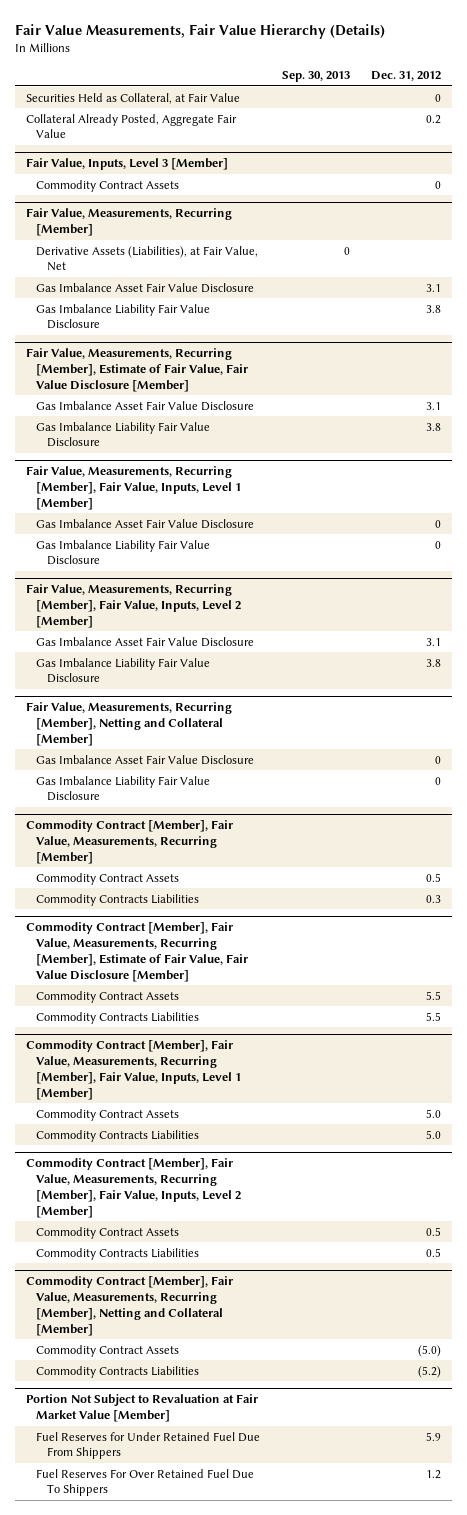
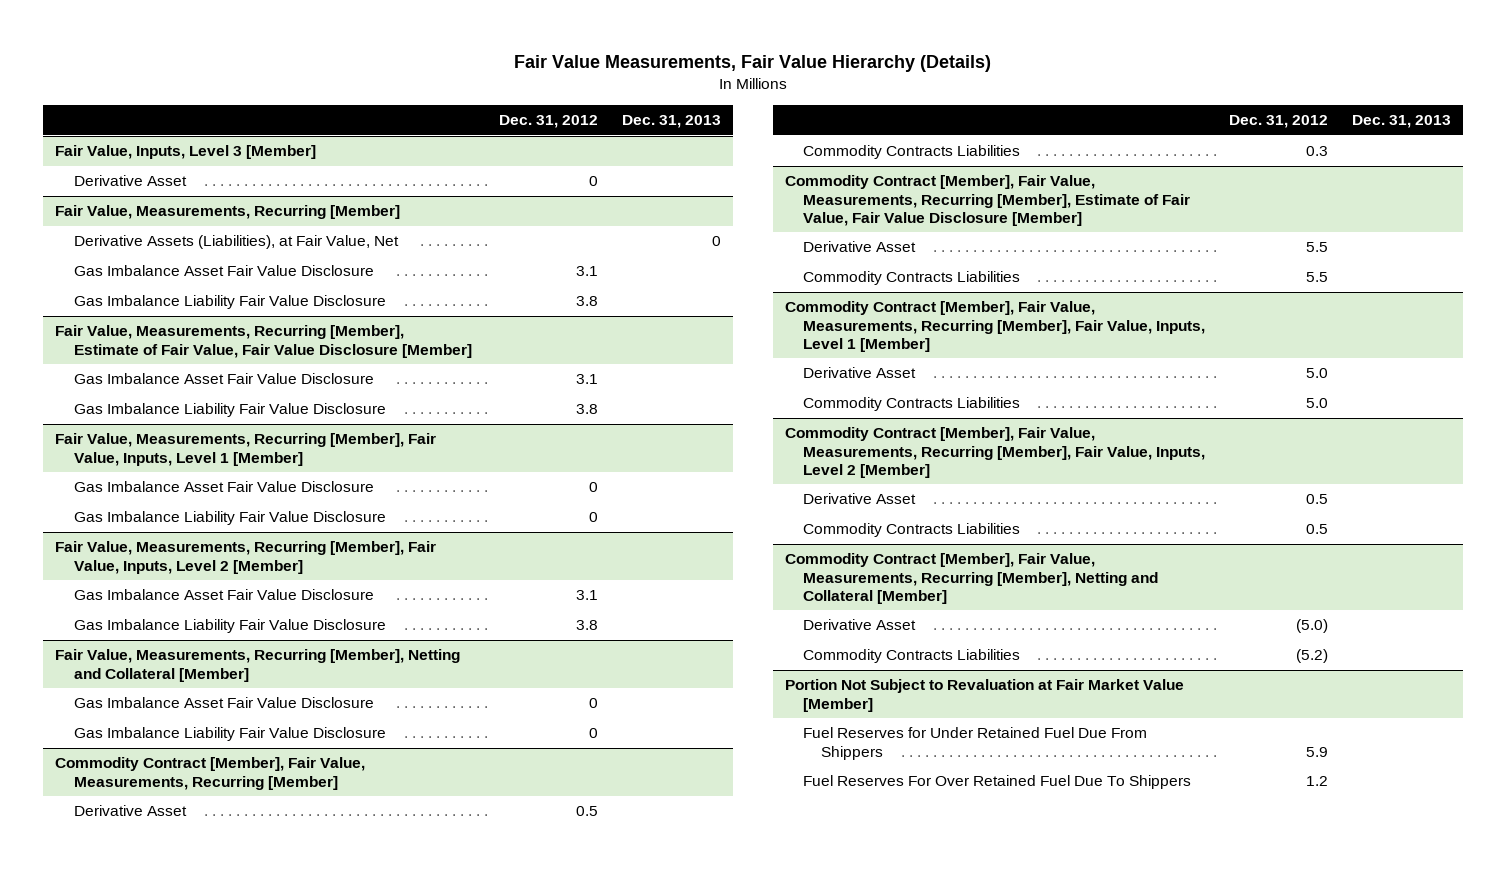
[281,71,350,83] Sep. 30, 2013 -> none
none -> [622,114,722,128] Dec. 31, 2013
[25,92,240,104] Securities Held as Collateral, at Fair Value -> none
[25,113,237,139] Collateral Already Posted, Aggregate Fair Value -> none
[36,179,180,192] Commodity Contract Assets -> [73,175,187,187] Derivative Asset
[36,872,180,885] Commodity Contract Assets -> [73,805,187,817] Derivative Asset
[36,990,180,1003] Commodity Contract Assets -> [803,241,917,253] Derivative Asset
[36,1108,180,1121] Commodity Contract Assets -> [803,367,917,379] Derivative Asset
[36,1226,180,1239] Commodity Contract Assets -> [803,493,917,505] Derivative Asset
[36,1344,180,1357] Commodity Contract Assets -> [803,619,917,631] Derivative Asset

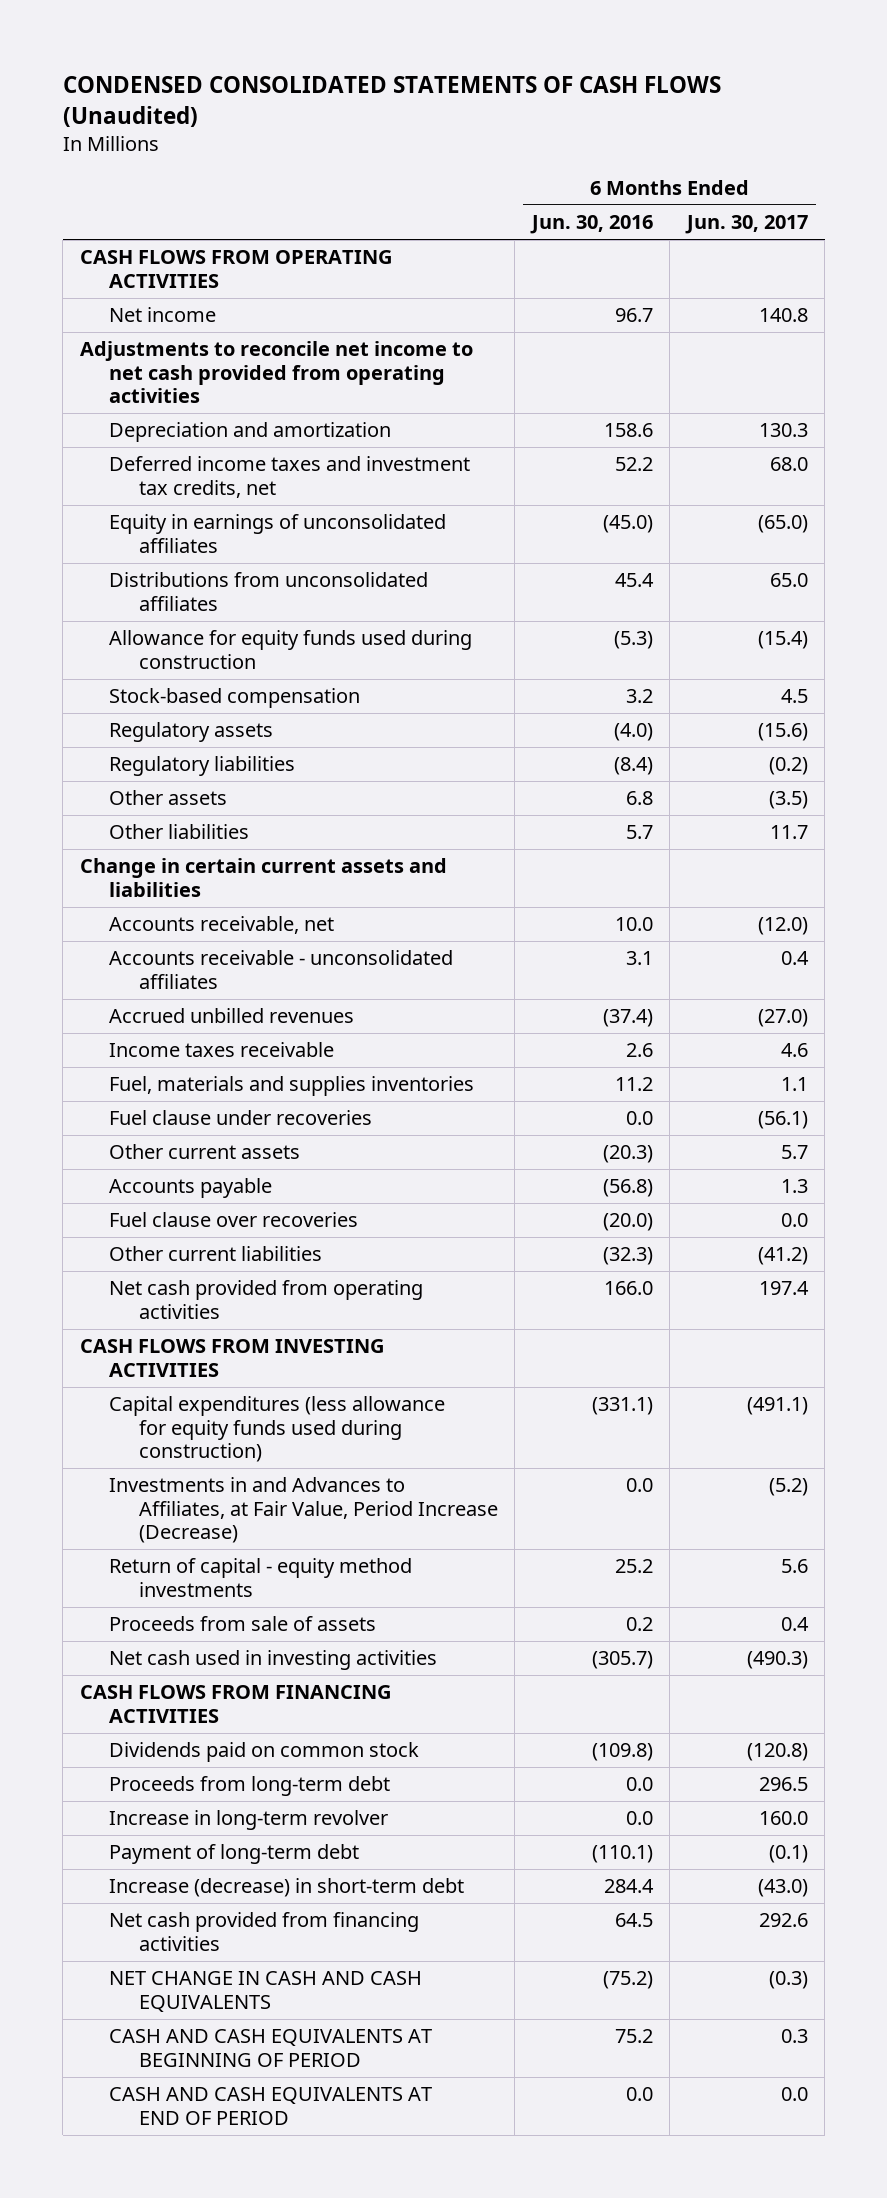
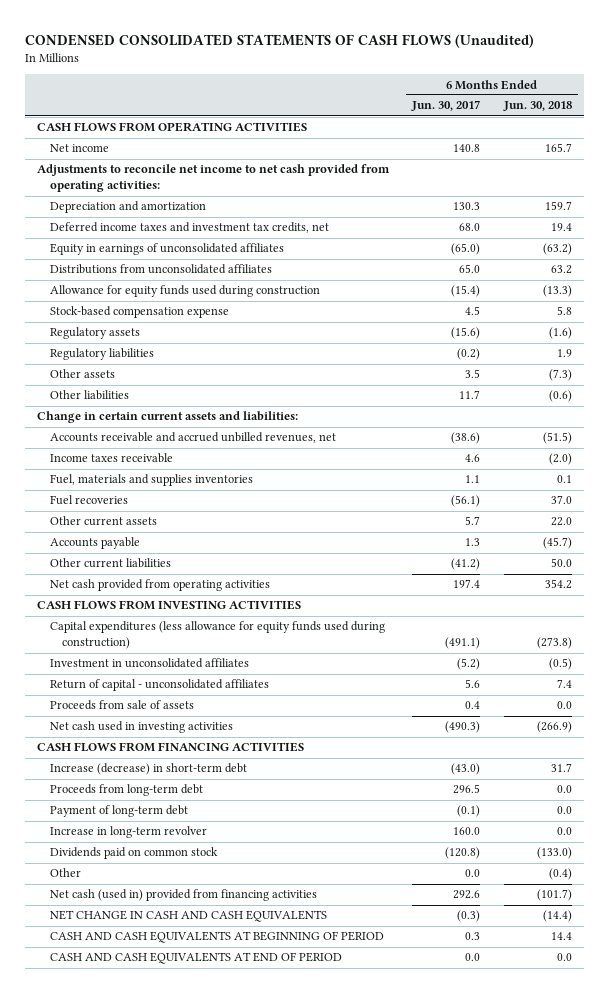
[529,214,653,234] Jun. 30, 2016 -> none
none -> [502,101,572,112] Jun. 30, 2018
[79,341,473,404] Adjustments to reconcile net income to net cash provided from operating activities -> [36,164,390,193] Adjustments to reconcile net income to net cash provided from operating activities:
[109,688,361,709] Stock-based compensation -> [49,306,229,319] Stock-based compensation expense
[768,791,808,810] (3.5) -> [465,369,481,379] 3.5
[109,950,454,989] Accounts receivable - unconsolidated affiliates -> none
[109,1008,355,1024] Accrued unbilled revenues -> none
[79,858,447,897] Change in certain current assets and liabilities -> [36,411,298,424] Change in certain current assets and liabilities:
[109,916,335,935] Accounts receivable, net -> [49,432,336,444] Accounts receivable and accrued unbilled revenues, net
[757,917,808,936] (12.0) -> [451,432,481,445] (38.6)
[109,1110,373,1126] Fuel clause under recoveries -> [49,495,128,506] Fuel recoveries
[109,1212,359,1228] Fuel clause over recoveries -> none
[109,1477,498,1544] Investments in and Advances to Affiliates, at Fair Value, Period Increase (Decrease) -> [49,658,249,669] Investment in unconsolidated affiliates
[109,1558,413,1597] Return of capital - equity method investments -> [49,679,269,692] Return of capital - unconsolidated affiliates
[109,1878,465,1898] Increase (decrease) in short-term debt -> [49,763,247,776] Increase (decrease) in short-term debt
[109,1810,389,1831] Increase in long-term revolver -> [49,826,207,839] Increase in long-term revolver
[109,1742,420,1763] Dividends paid on common stock -> [49,847,218,860] Dividends paid on common stock
none -> [49,868,81,878] Other
[109,1912,420,1951] Net cash provided from financing activities -> [49,889,317,902] Net cash (used in) provided from financing activities

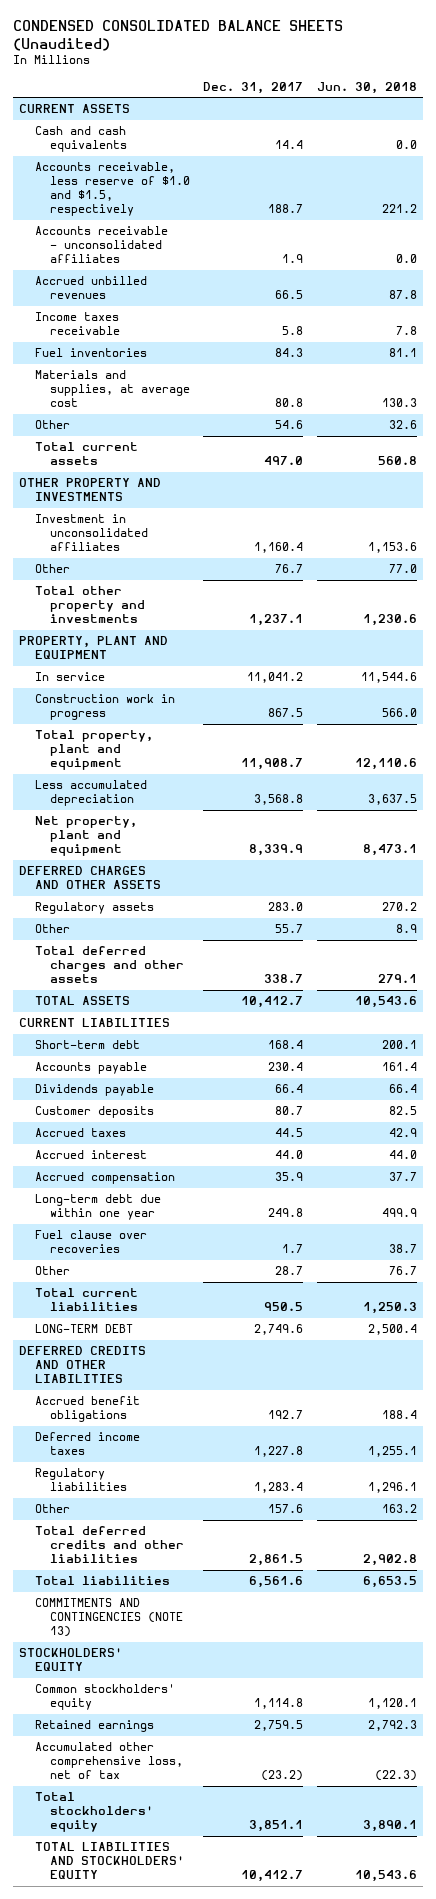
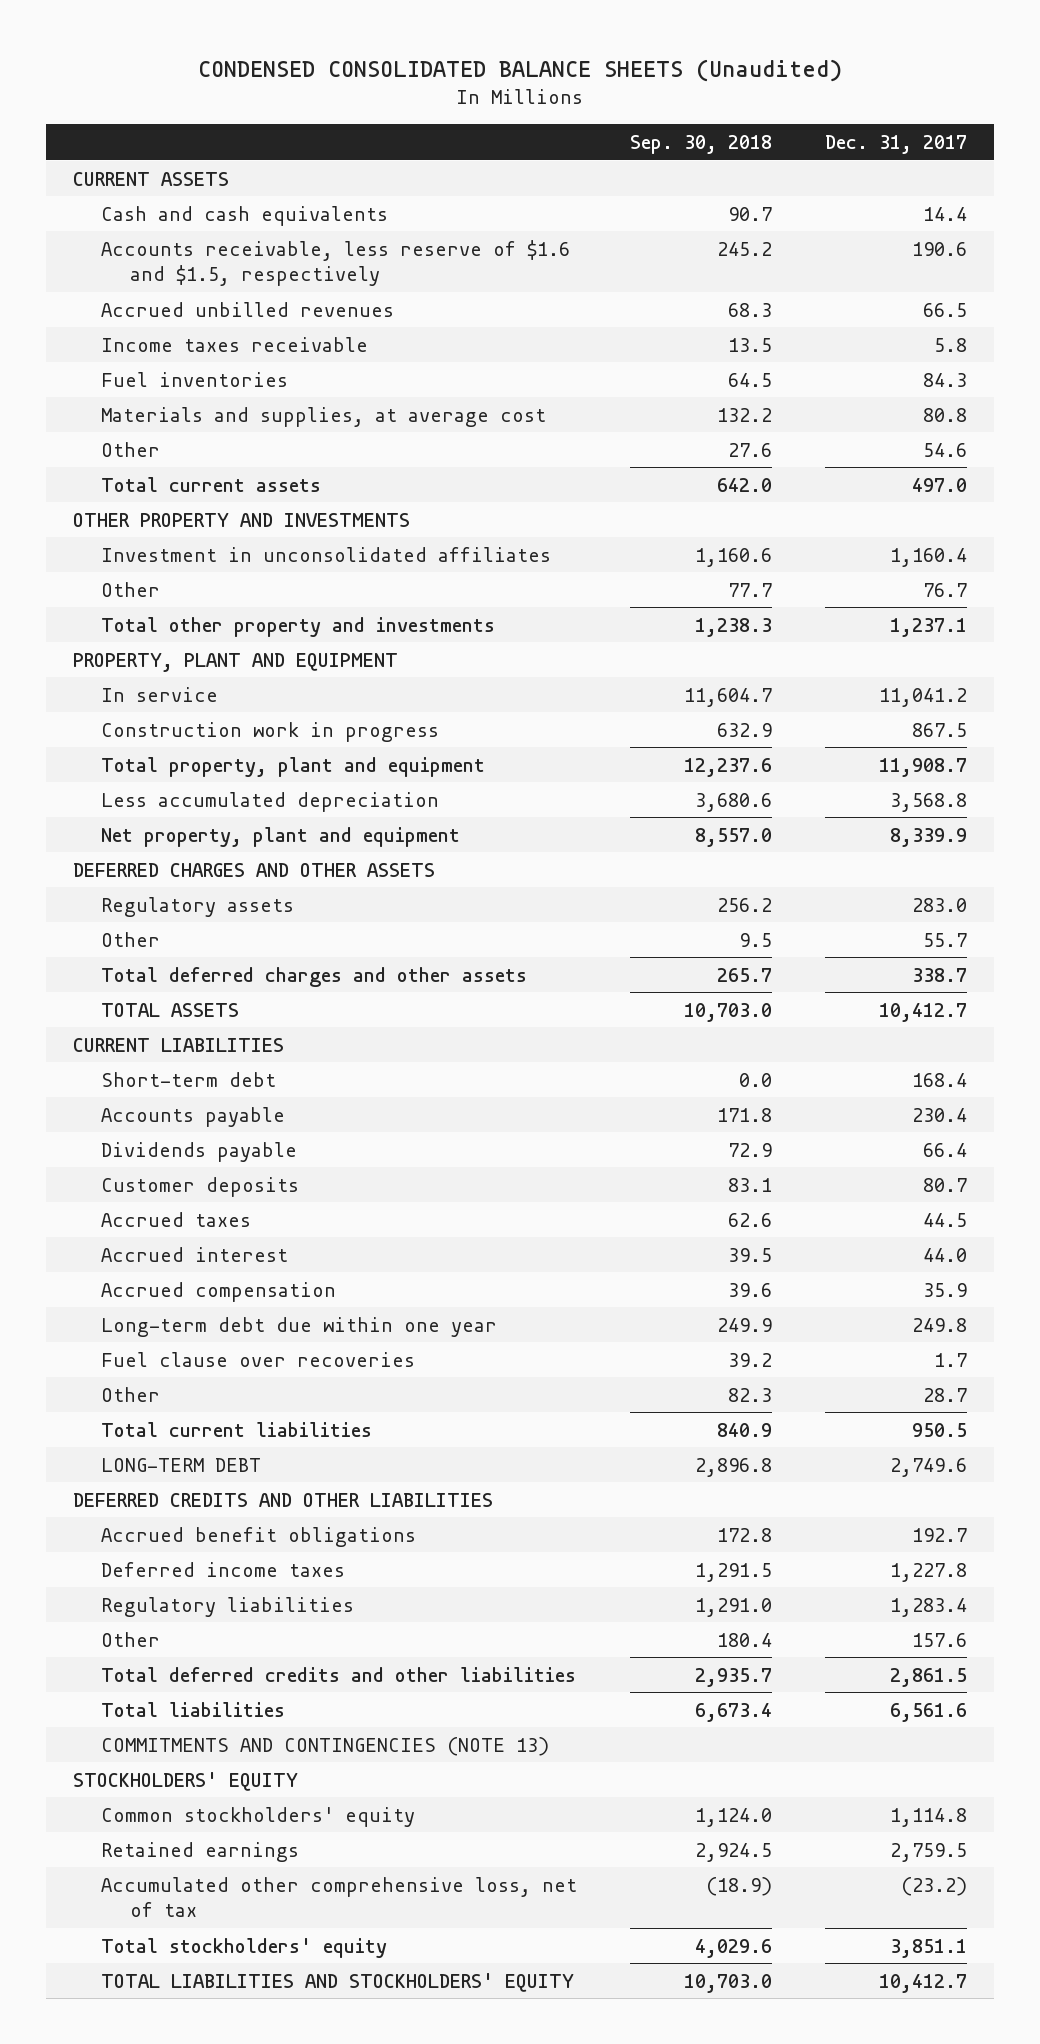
[316,81,417,94] Jun. 30, 2018 -> none
none -> [630,134,773,154] Sep. 30, 2018
[34,226,168,264] Accounts receivable - unconsolidated affiliates -> none
[34,162,191,217] Accounts receivable, less reserve of $1.0 and $1.5, respectively -> [101,239,571,287] Accounts receivable, less reserve of $1.6 and $1.5, respectively
[268,204,304,214] 188.7 -> [912,241,968,256] 190.6

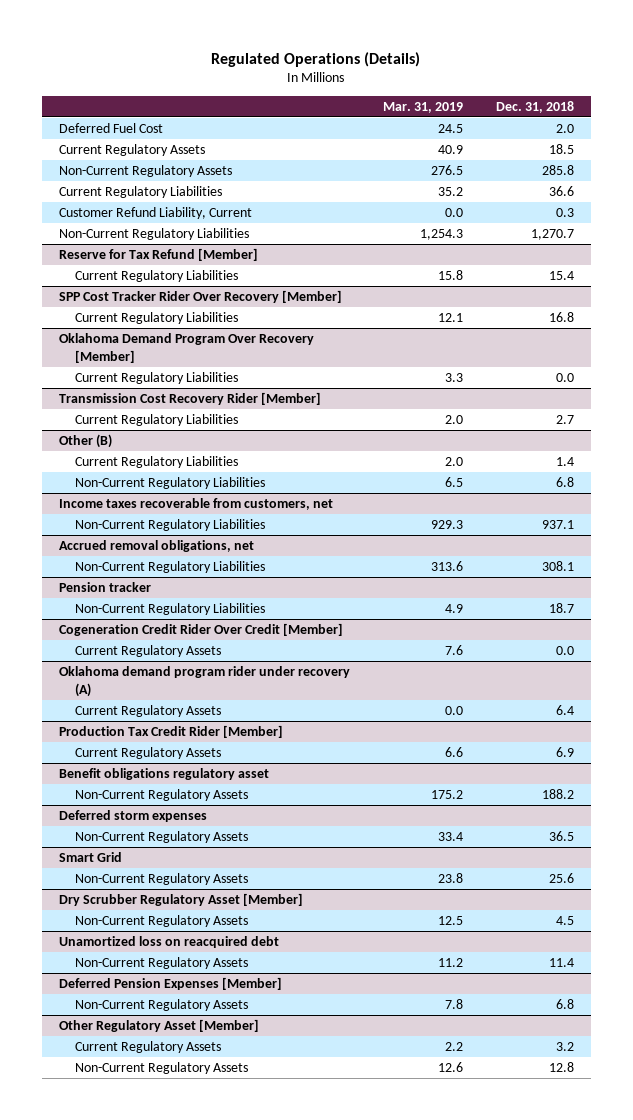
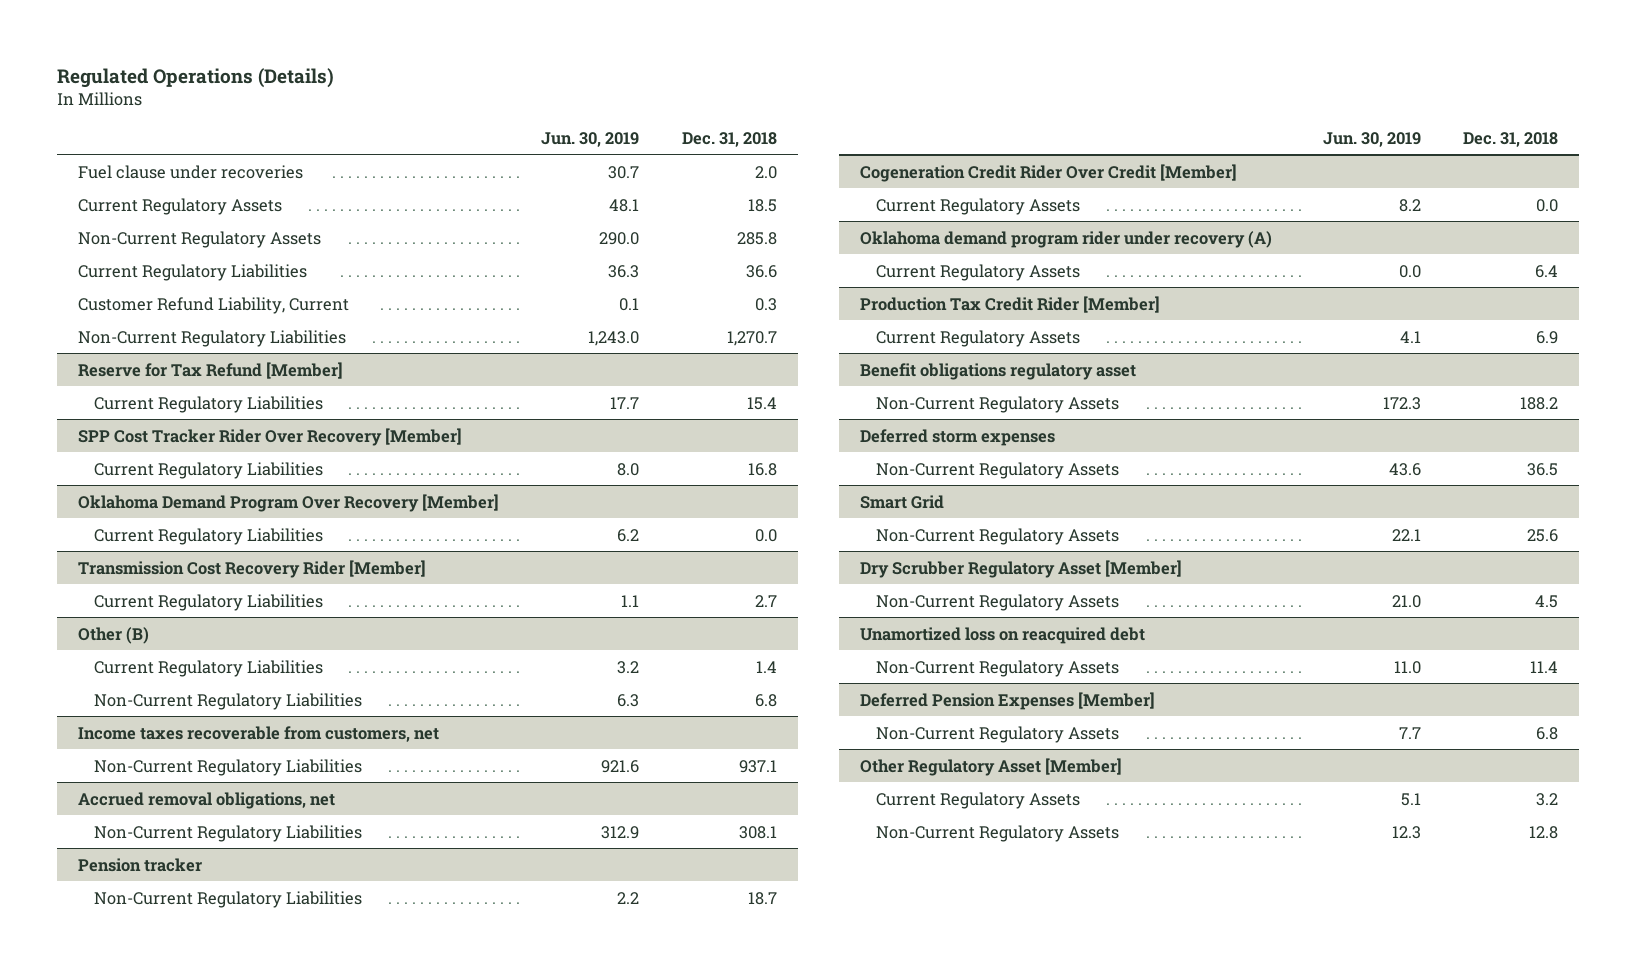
[382,101,463,113] Mar. 31, 2019 -> none
none -> [541,131,640,147] Jun. 30, 2019
[58,123,163,134] Deferred Fuel Cost -> [78,164,304,179] Fuel clause under recoveries

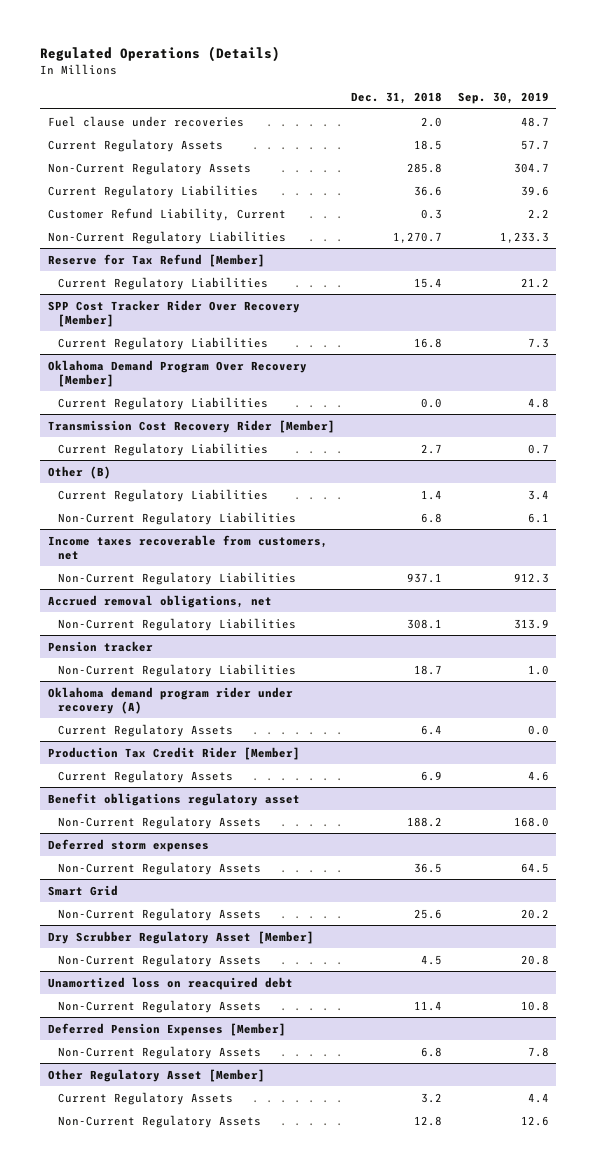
[541,131,640,147] Jun. 30, 2019 -> none
none -> [457,92,549,105] Sep. 30, 2019
[859,163,1237,182] Cogeneration Credit Rider Over Credit [Member] -> none
[875,197,1080,215] Current Regulatory Assets -> none

